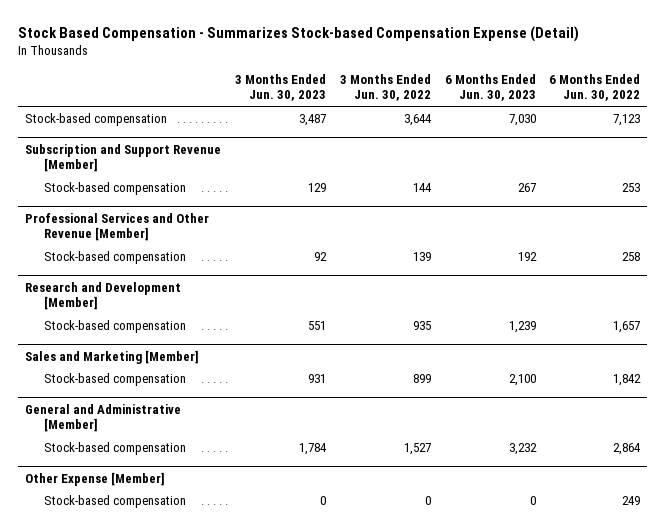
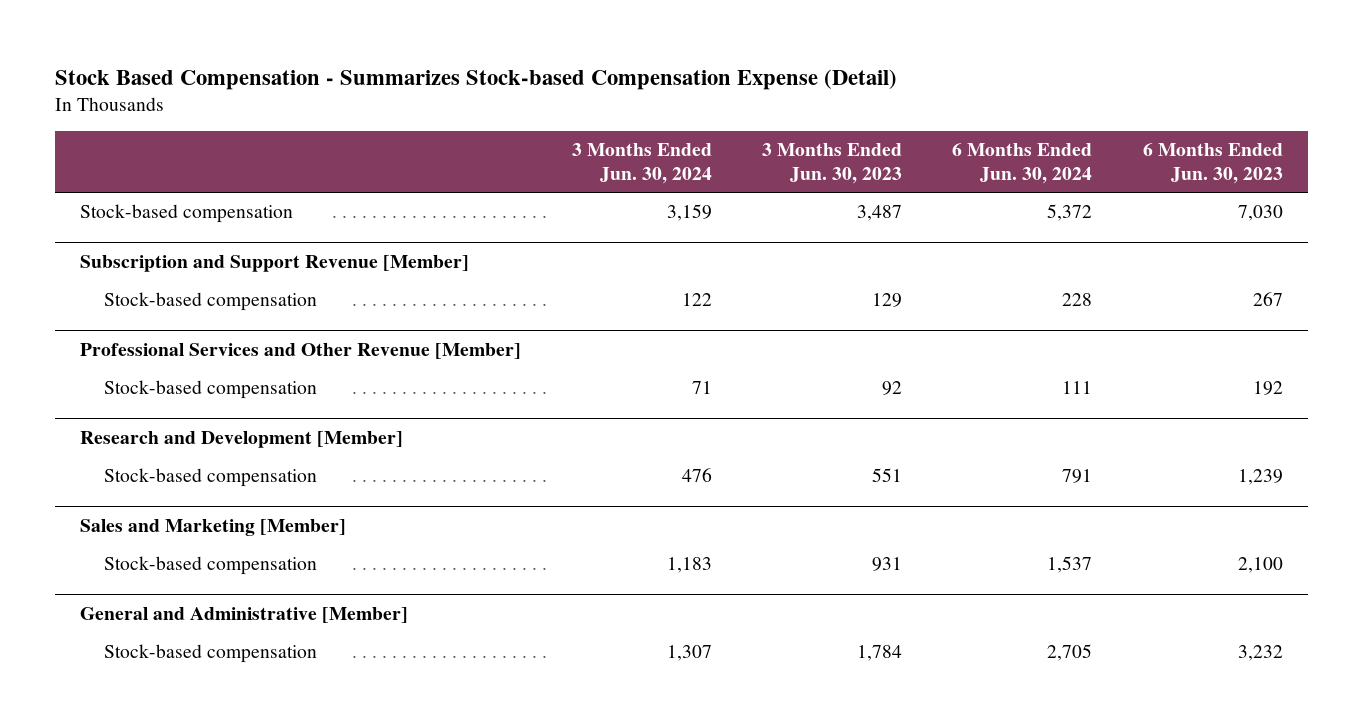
[339,74,431,102] 3 Months Ended Jun. 30, 2022 -> none
[549,74,641,102] 6 Months Ended Jun. 30, 2022 -> none
none -> [571,143,712,184] 3 Months Ended Jun. 30, 2024
none -> [952,143,1093,184] 6 Months Ended Jun. 30, 2024
[25,471,166,486] Other Expense [Member] -> none
[44,494,187,508] Stock-based compensation -> none

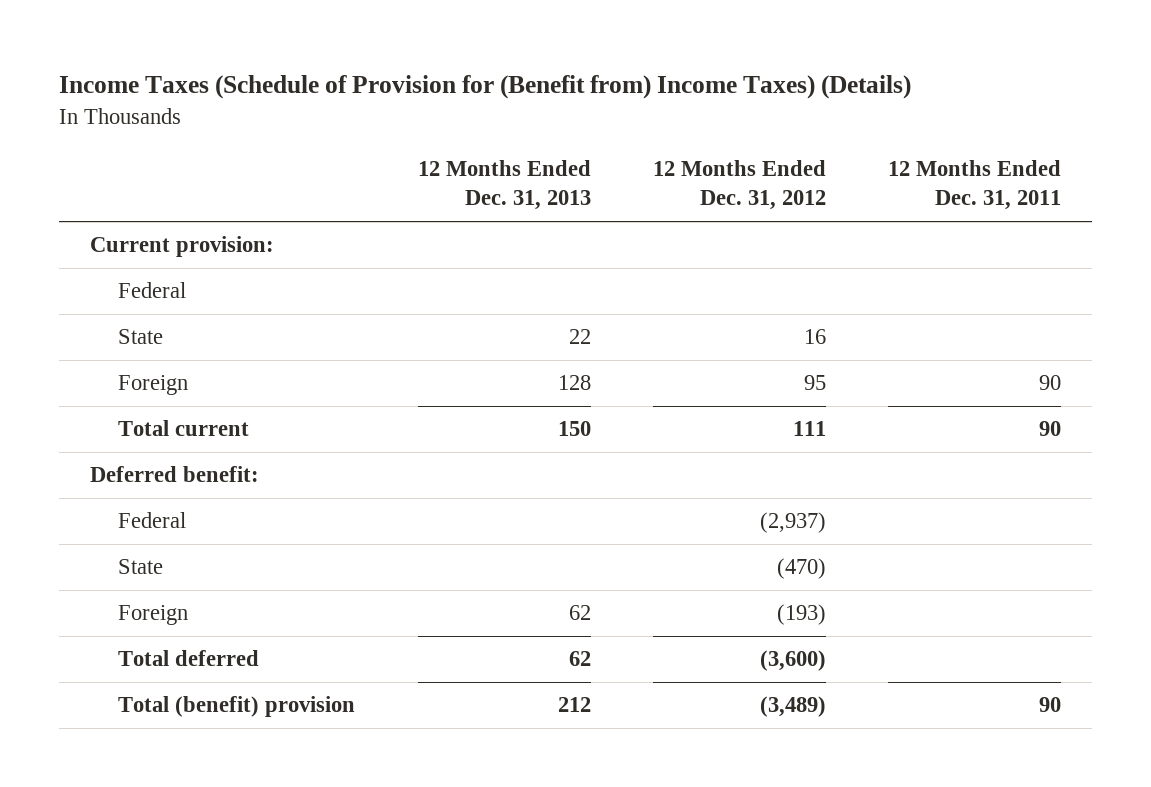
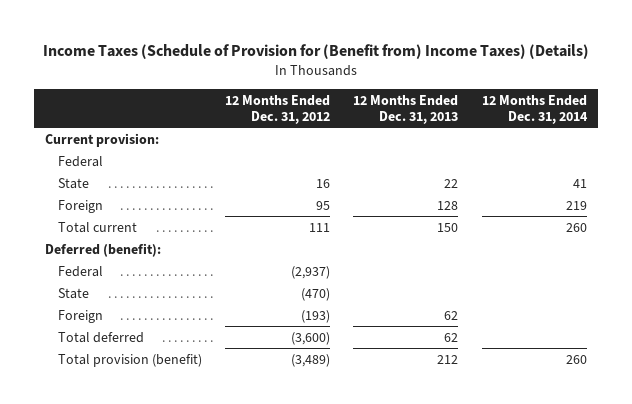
[887,160,1061,211] 12 Months Ended Dec. 31, 2011 -> none
none -> [481,94,588,124] 12 Months Ended Dec. 31, 2014
[89,466,259,483] Deferred benefit: -> [45,242,162,257] Deferred (benefit):
[118,696,356,718] Total (benefit) provision -> [57,353,202,367] Total provision (benefit)

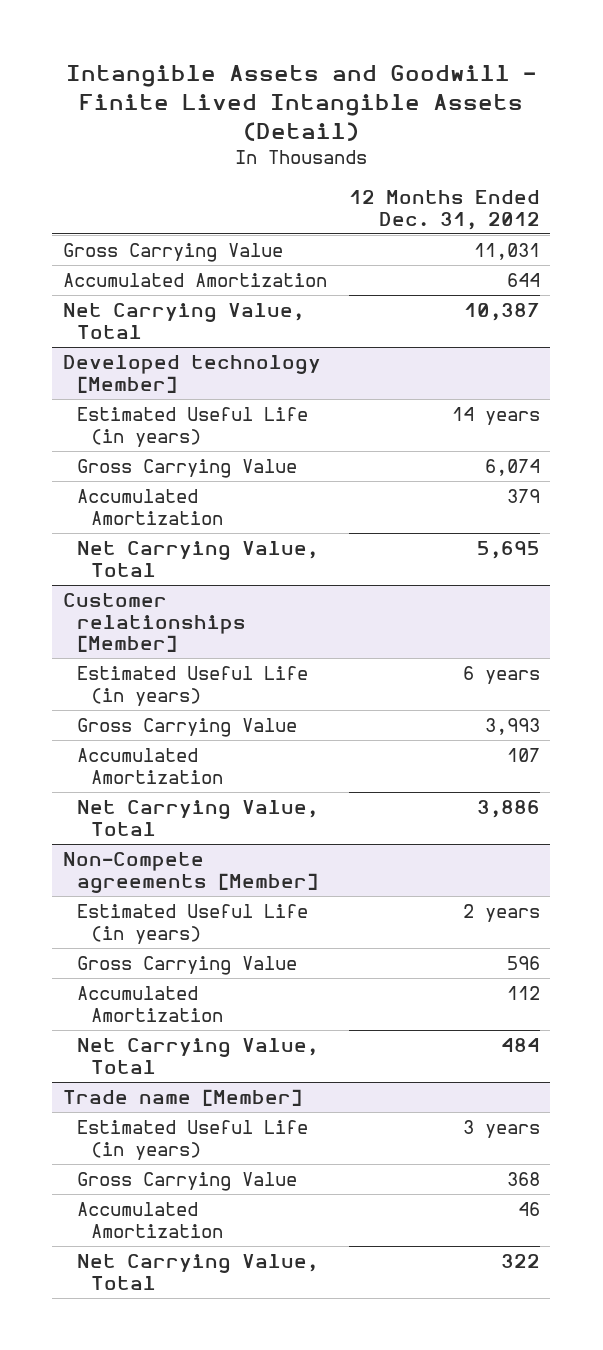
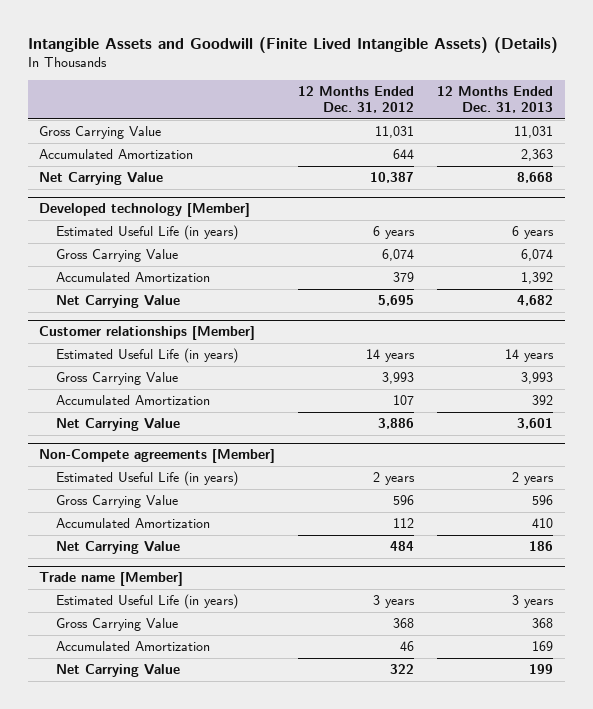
[66,65,537,141] Intangible Assets and Goodwill - Finite Lived Intangible Assets (Detail) -> [27,36,558,53] Intangible Assets and Goodwill (Finite Lived Intangible Assets) (Details)
none -> [437,85,554,114] 12 Months Ended Dec. 31, 2013
[63,303,305,339] Net Carrying Value, Total -> [39,172,164,186] Net Carrying Value
[451,407,540,426] 14 years -> [373,226,416,240] 6 years
[76,541,318,577] Net Carrying Value, Total -> [56,295,181,309] Net Carrying Value
[462,666,540,685] 6 years -> [366,349,416,363] 14 years
[76,800,318,836] Net Carrying Value, Total -> [56,418,181,432] Net Carrying Value
[76,1038,318,1074] Net Carrying Value, Total -> [56,541,181,555] Net Carrying Value
[76,1254,318,1290] Net Carrying Value, Total -> [56,664,181,678] Net Carrying Value

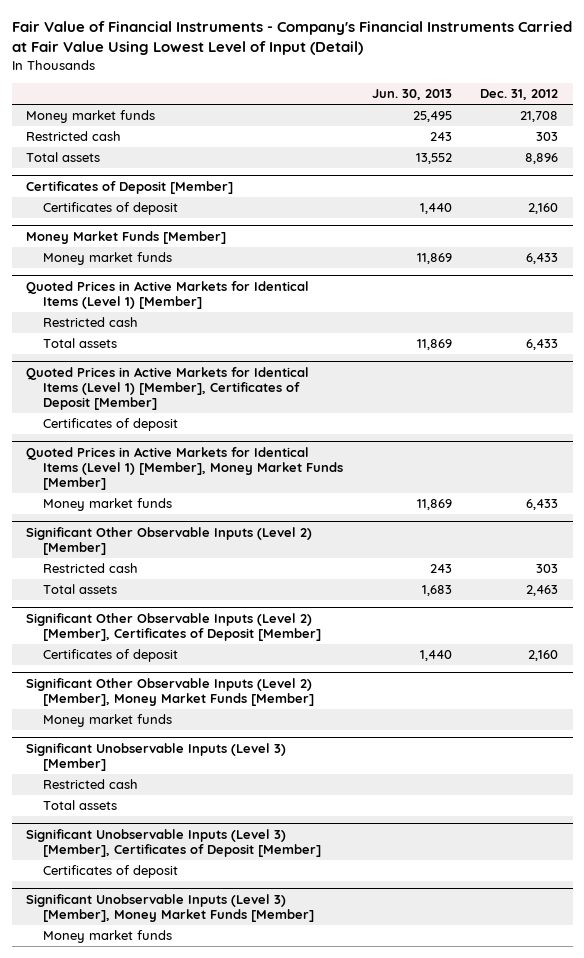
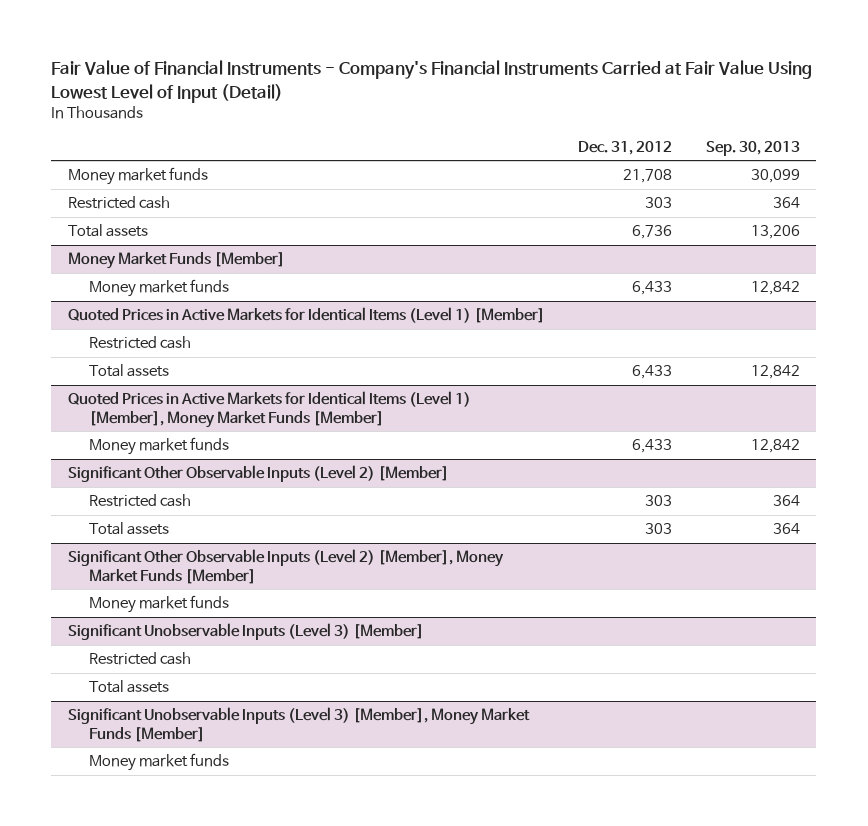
[371,89,452,101] Jun. 30, 2013 -> none
none -> [705,140,800,156] Sep. 30, 2013
[26,180,234,194] Certificates of Deposit [Member] -> none
[43,202,179,216] Certificates of deposit -> none
[525,153,559,165] 8,896 -> [632,225,673,240] 6,736
[26,366,310,411] Quoted Prices in Active Markets for Identical Items (Level 1) [Member], Certificates of Deposit [Member] -> none
[43,418,179,432] Certificates of deposit -> none
[26,612,322,641] Significant Other Observable Inputs (Level 2) [Member], Certificates of Deposit [Member] -> none
[43,649,179,663] Certificates of deposit -> none
[526,585,559,597] 2,463 -> [645,523,673,535] 303
[26,828,322,857] Significant Unobservable Inputs (Level 3) [Member], Certificates of Deposit [Member] -> none
[43,865,179,879] Certificates of deposit -> none

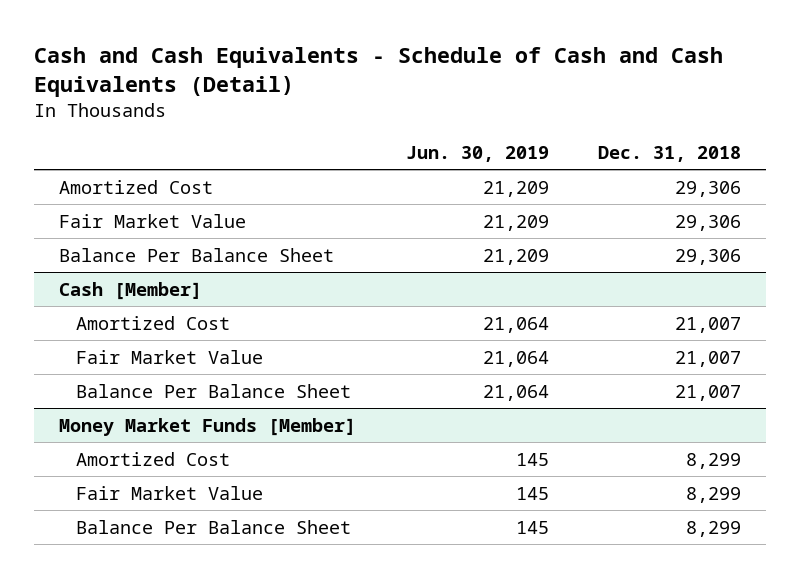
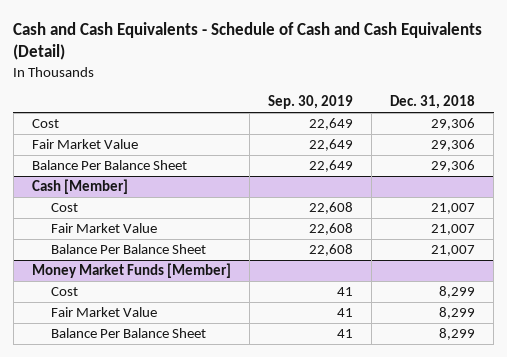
[405,146,549,163] Jun. 30, 2019 -> none
none -> [267,95,353,110] Sep. 30, 2019
[59,179,214,194] Amortized Cost -> [31,119,59,129] Cost
[75,315,230,330] Amortized Cost -> [50,203,78,213] Cost
[75,451,230,466] Amortized Cost -> [50,287,78,297] Cost

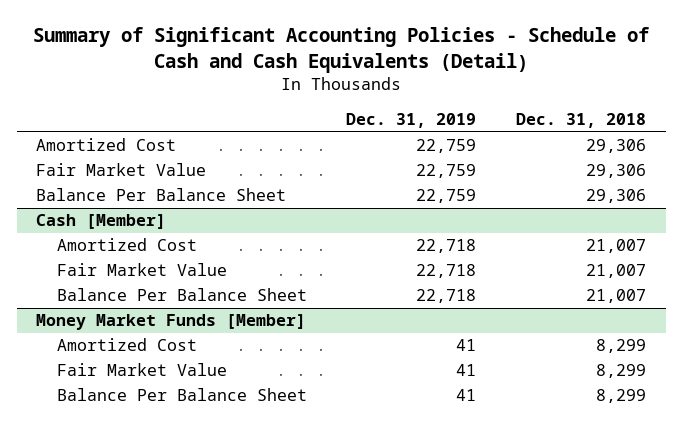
[13,22,483,61] Cash and Cash Equivalents - Schedule of Cash and Cash Equivalents (Detail) -> [33,27,651,73] Summary of Significant Accounting Policies - Schedule of Cash and Cash Equivalents (Detail)
[267,95,353,110] Sep. 30, 2019 -> none
none -> [346,113,477,129] Dec. 31, 2019
[31,119,59,129] Cost -> [36,138,177,152] Amortized Cost
[50,203,78,213] Cost -> [56,238,197,252] Amortized Cost
[50,287,78,297] Cost -> [56,338,197,352] Amortized Cost

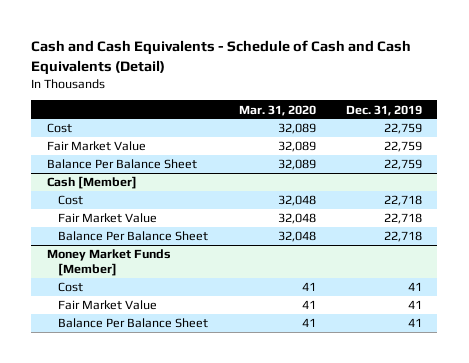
[33,27,651,73] Summary of Significant Accounting Policies - Schedule of Cash and Cash Equivalents (Detail) -> [31,40,412,75] Cash and Cash Equivalents - Schedule of Cash and Cash Equivalents (Detail)
[515,113,646,129] Dec. 31, 2018 -> none
none -> [238,104,316,116] Mar. 31, 2020
[36,138,177,152] Amortized Cost -> [46,123,72,134] Cost
[56,238,197,252] Amortized Cost -> [58,195,84,206] Cost
[56,338,197,352] Amortized Cost -> [58,282,84,293] Cost

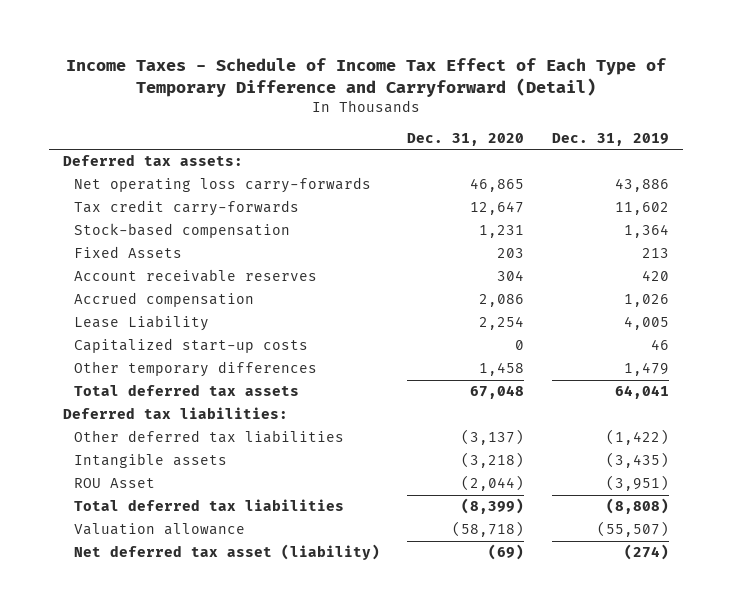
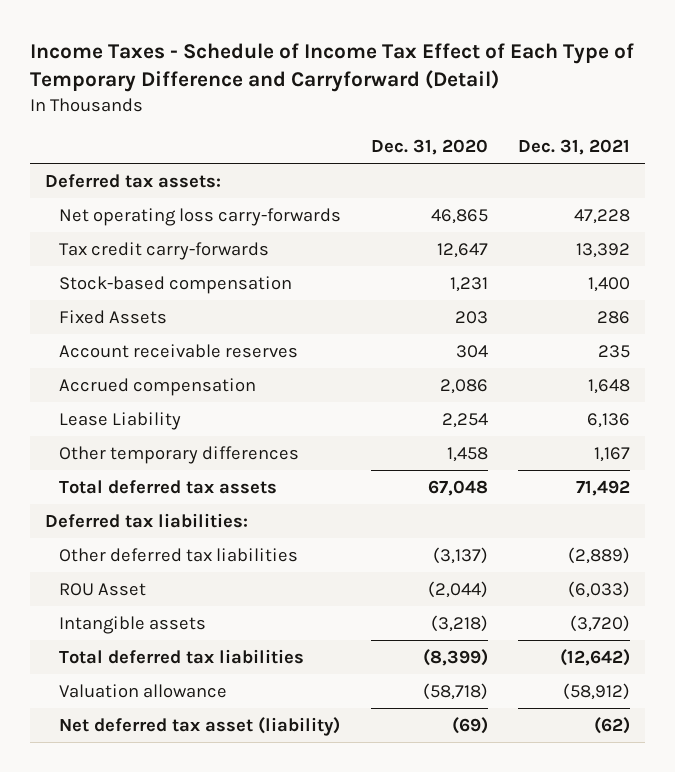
[552,132,670,146] Dec. 31, 2019 -> none
none -> [518,138,631,155] Dec. 31, 2021
[73,338,308,354] Capitalized start-up costs -> none
[73,453,227,469] Intangible assets -> [59,615,207,634] Intangible assets

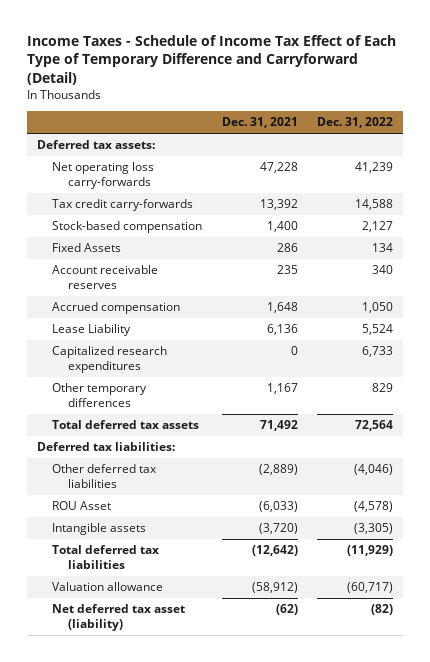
[371,138,489,155] Dec. 31, 2020 -> none
none -> [316,117,393,129] Dec. 31, 2022
none -> [52,346,168,373] Capitalized research expenditures

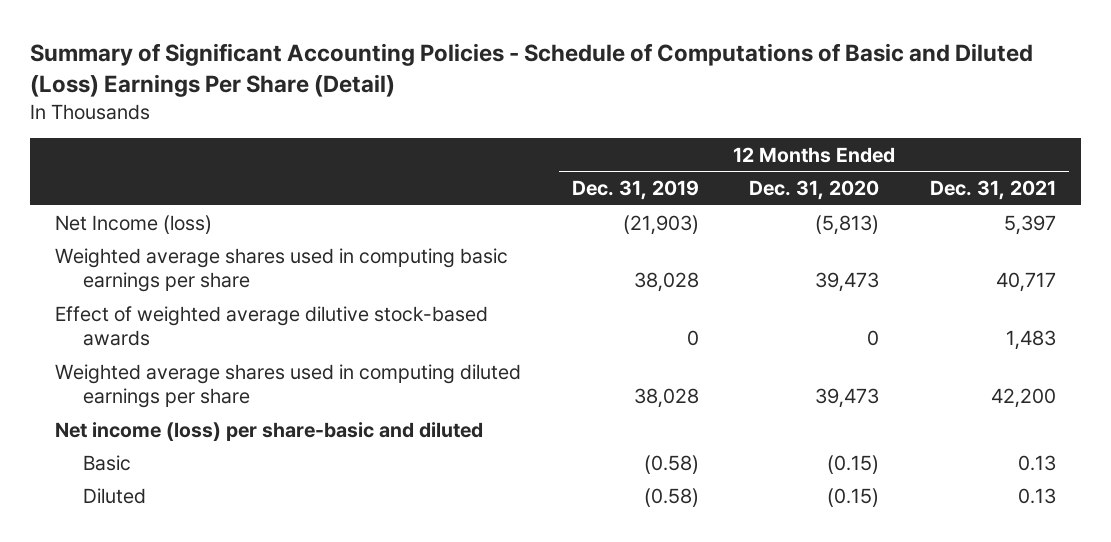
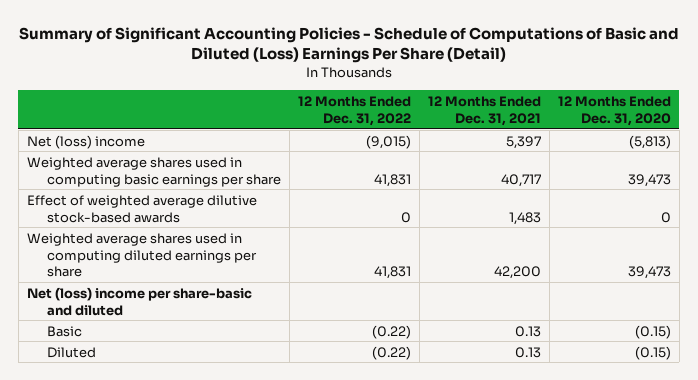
[571,180,699,201] Dec. 31, 2019 -> none
none -> [297,96,411,126] 12 Months Ended Dec. 31, 2022
[55,214,213,234] Net Income (loss) -> [26,134,145,149] Net (loss) income
[55,421,484,441] Net income (loss) per share-basic and diluted -> [26,286,252,316] Net (loss) income per share-basic and diluted

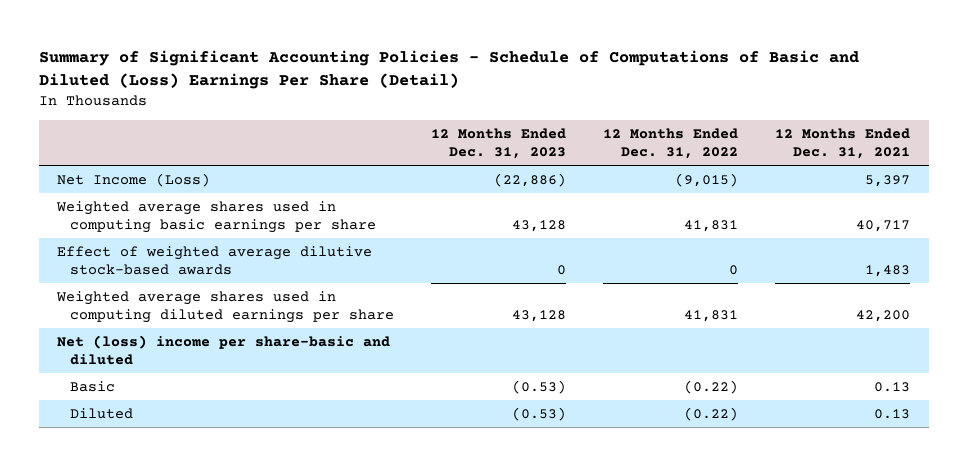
[557,96,671,126] 12 Months Ended Dec. 31, 2020 -> none
none -> [431,128,567,159] 12 Months Ended Dec. 31, 2023
[26,134,145,149] Net (loss) income -> [57,173,211,188] Net Income (Loss)

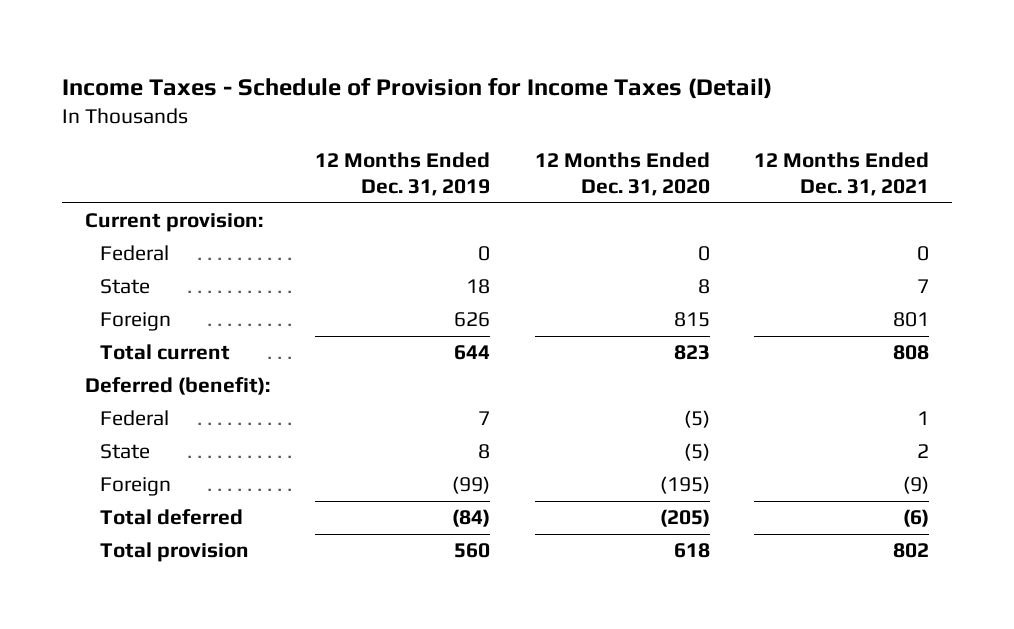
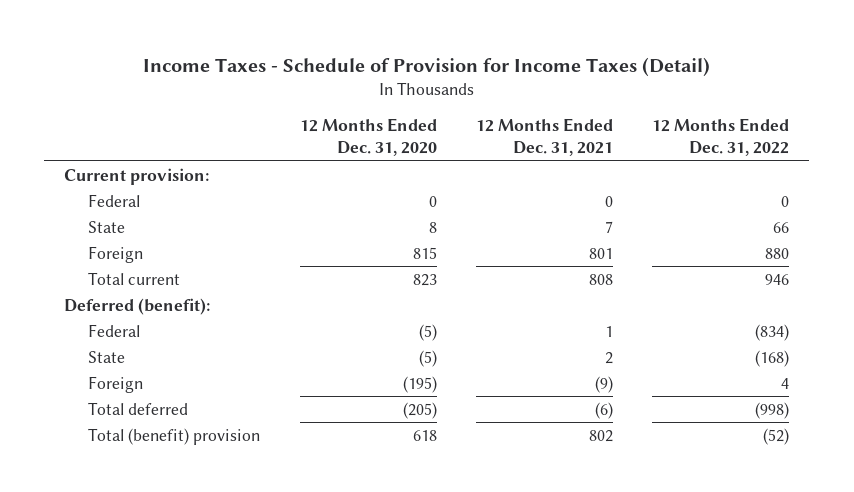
[314,151,490,196] 12 Months Ended Dec. 31, 2019 -> none
none -> [652,118,790,157] 12 Months Ended Dec. 31, 2022
[100,542,250,563] Total provision -> [88,427,261,445] Total (benefit) provision

